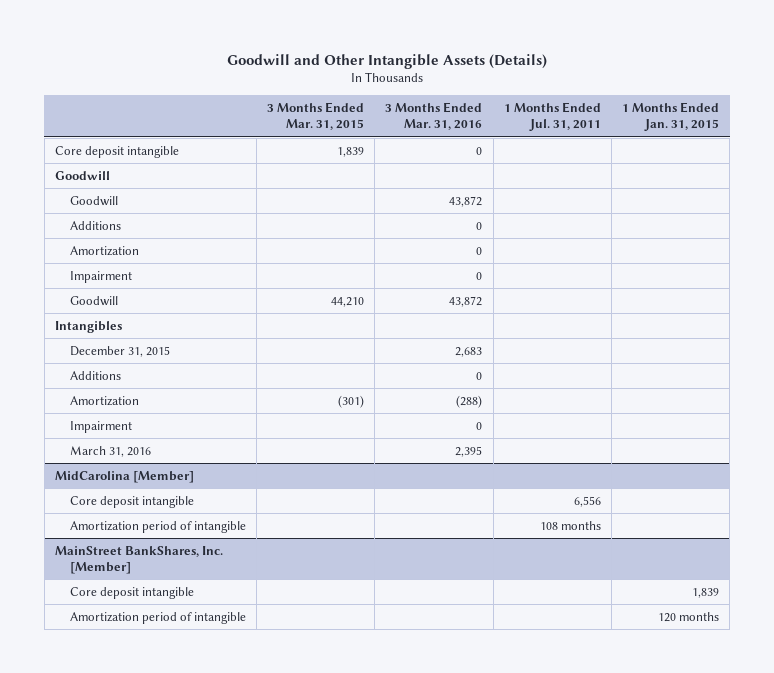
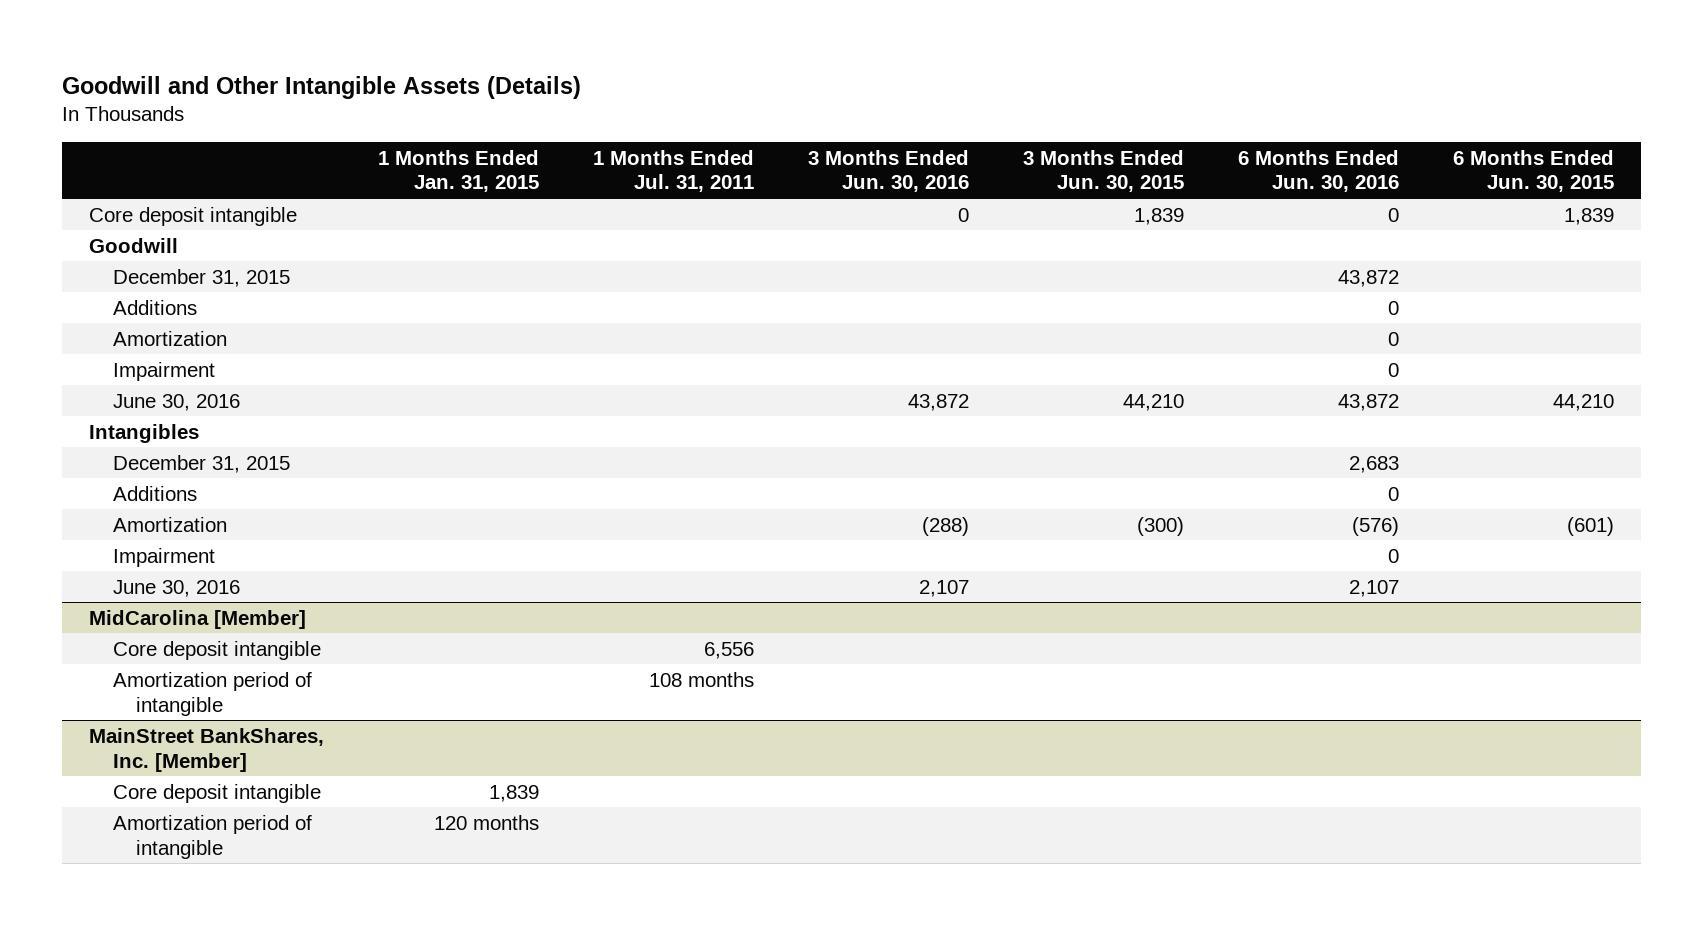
[267,102,365,131] 3 Months Ended Mar. 31, 2015 -> none
[385,102,483,131] 3 Months Ended Mar. 31, 2016 -> none
none -> [807,149,969,193] 3 Months Ended Jun. 30, 2016
none -> [1022,149,1184,193] 3 Months Ended Jun. 30, 2015
none -> [1237,149,1399,193] 6 Months Ended Jun. 30, 2016
none -> [1452,149,1614,193] 6 Months Ended Jun. 30, 2015
[69,195,118,206] Goodwill -> [112,268,290,287] December 31, 2015
[69,295,118,306] Goodwill -> [112,393,240,411] June 30, 2016
[69,445,151,457] March 31, 2016 -> [112,579,240,597] June 30, 2016

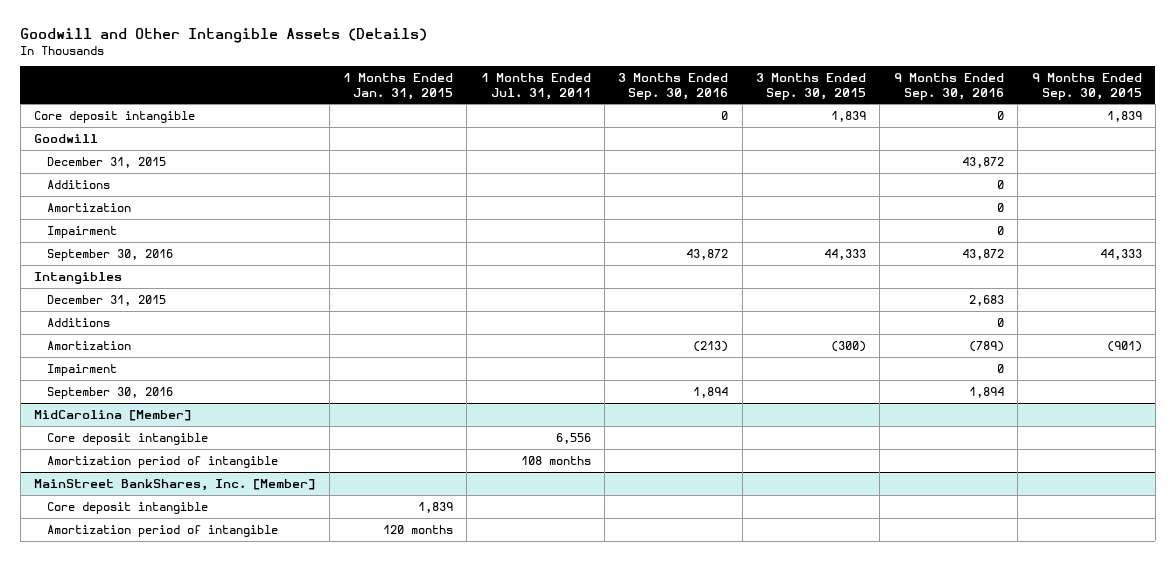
[807,149,969,193] 3 Months Ended Jun. 30, 2016 -> none
[1022,149,1184,193] 3 Months Ended Jun. 30, 2015 -> none
[1237,149,1399,193] 6 Months Ended Jun. 30, 2016 -> none
[1452,149,1614,193] 6 Months Ended Jun. 30, 2015 -> none
none -> [618,73,729,100] 3 Months Ended Sep. 30, 2016
none -> [756,73,867,100] 3 Months Ended Sep. 30, 2015
none -> [893,73,1004,100] 9 Months Ended Sep. 30, 2016
none -> [1031,73,1142,100] 9 Months Ended Sep. 30, 2015
[112,393,240,411] June 30, 2016 -> [47,248,174,261] September 30, 2016
[112,579,240,597] June 30, 2016 -> [47,386,174,399] September 30, 2016

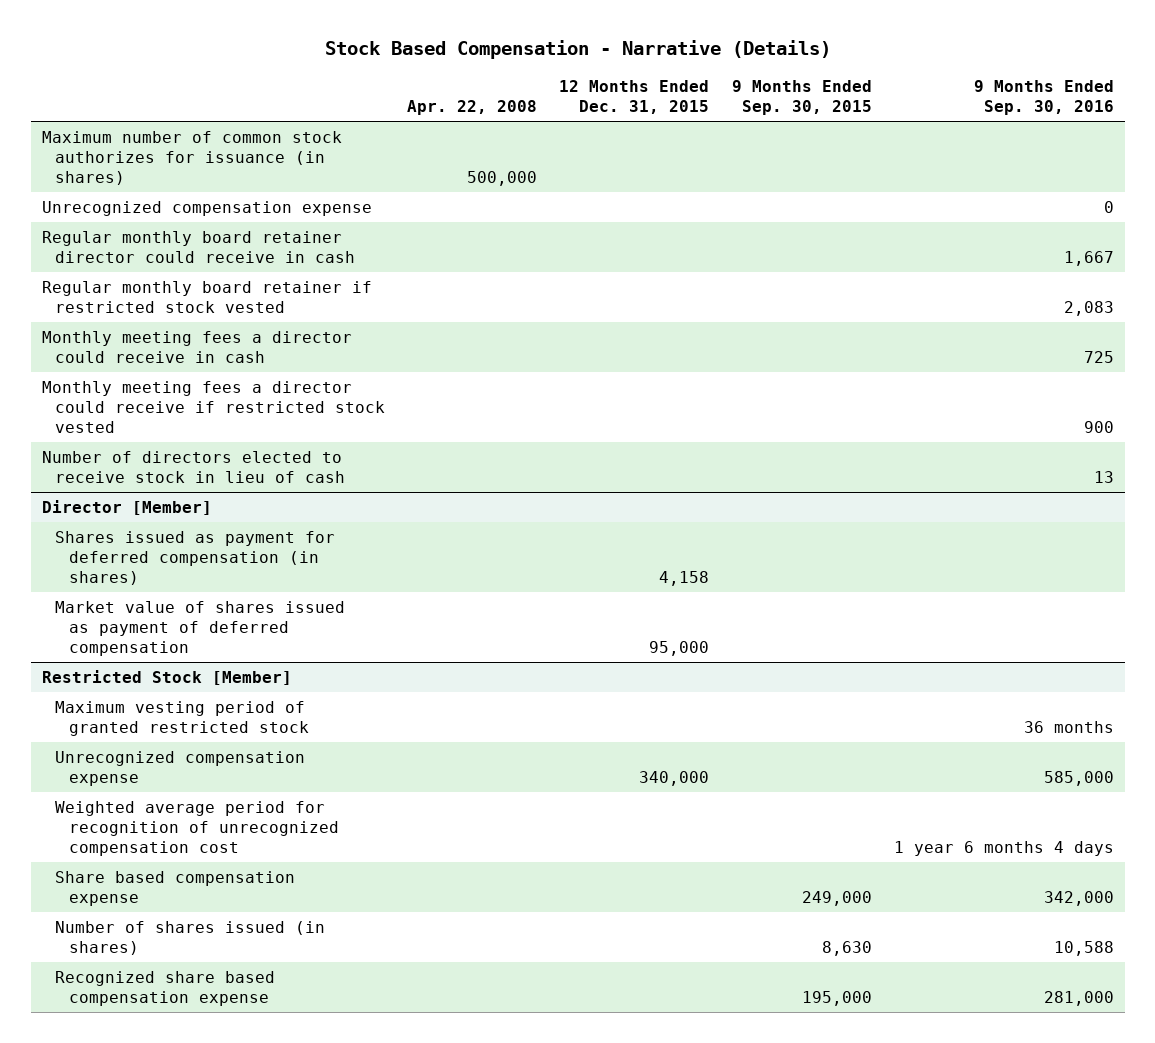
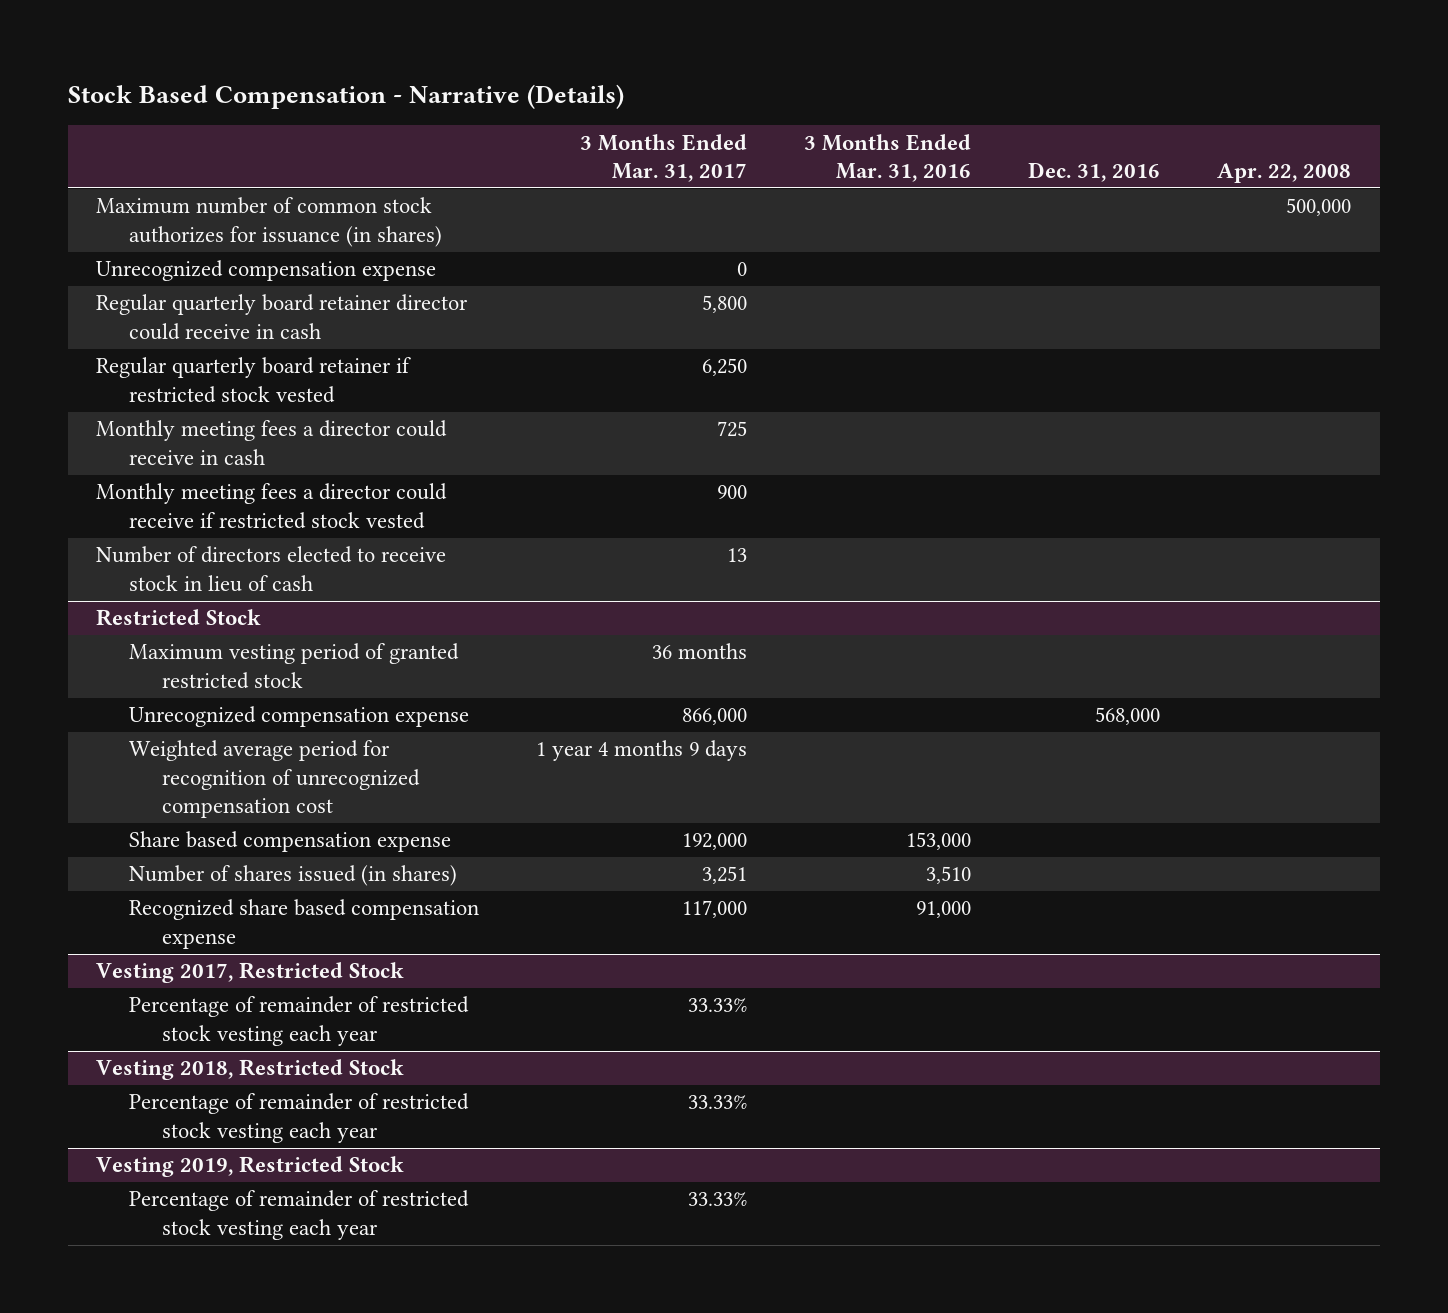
[559,80,710,115] 12 Months Ended Dec. 31, 2015 -> none
[731,80,872,116] 9 Months Ended Sep. 30, 2015 -> none
[973,80,1114,116] 9 Months Ended Sep. 30, 2016 -> none
none -> [580,133,748,183] 3 Months Ended Mar. 31, 2017
none -> [804,133,972,183] 3 Months Ended Mar. 31, 2016
none -> [1028,162,1161,183] Dec. 31, 2016
[41,230,356,264] Regular monthly board retainer director could receive in cash -> [96,294,469,340] Regular quarterly board retainer director could receive in cash
[41,280,372,314] Regular monthly board retainer if restricted stock vested -> [96,357,412,403] Regular quarterly board retainer if restricted stock vested
[41,499,212,515] Director [Member] -> none
[55,530,336,586] Shares issued as payment for deferred compensation (in shares) -> none
[55,600,346,657] Market value of shares issued as payment of deferred compensation -> none
[41,669,292,685] Restricted Stock [Member] -> [96,609,262,627] Restricted Stock
none -> [96,962,405,984] Vesting 2017, Restricted Stock
none -> [128,996,469,1046] Percentage of remainder of restricted stock vesting each year
none -> [96,1059,405,1081] Vesting 2018, Restricted Stock
none -> [128,1093,469,1143] Percentage of remainder of restricted stock vesting each year
none -> [96,1156,405,1178] Vesting 2019, Restricted Stock
none -> [128,1190,469,1240] Percentage of remainder of restricted stock vesting each year

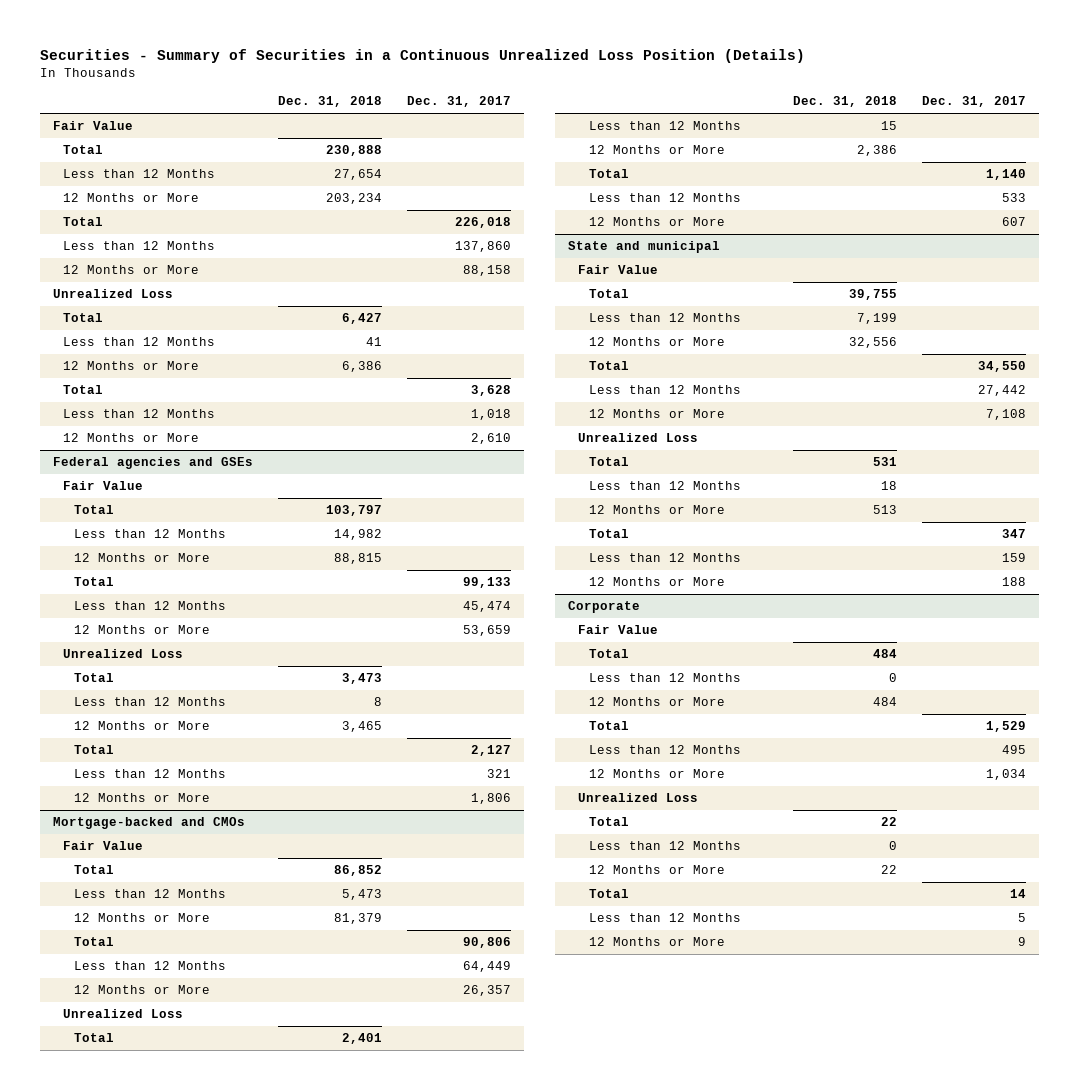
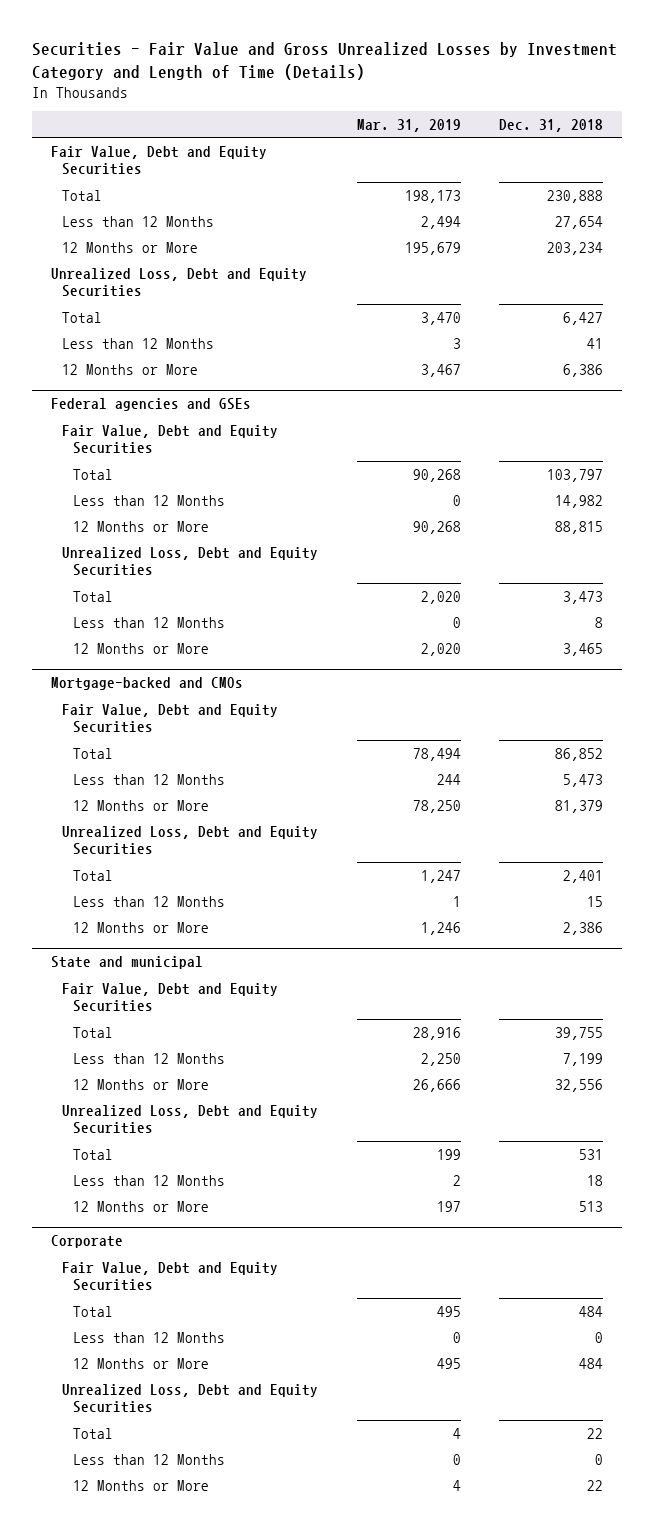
[40,48,806,63] Securities - Summary of Securities in a Continuous Unrealized Loss Position (Details) -> [31,42,617,81] Securities - Fair Value and Gross Unrealized Losses by Investment Category and Length of Time (Details)
[407,96,512,108] Dec. 31, 2017 -> none
none -> [356,118,461,132] Mar. 31, 2019
[52,121,133,131] Fair Value -> [50,145,267,176] Fair Value, Debt and Equity Securities
[63,217,104,227] Total -> none
[63,241,216,251] Less than 12 Months -> none
[63,265,200,275] 12 Months or More -> none
[52,289,173,299] Unrealized Loss -> [50,267,307,298] Unrealized Loss, Debt and Equity Securities
[63,385,104,395] Total -> none
[63,409,216,419] Less than 12 Months -> none
[63,433,200,443] 12 Months or More -> none
[63,481,144,491] Fair Value -> [62,424,279,455] Fair Value, Debt and Equity Securities
[73,577,114,587] Total -> none
[73,601,226,611] Less than 12 Months -> none
[73,625,210,635] 12 Months or More -> none
[63,649,184,659] Unrealized Loss -> [62,546,319,577] Unrealized Loss, Debt and Equity Securities
[73,745,114,755] Total -> none
[73,769,226,779] Less than 12 Months -> none
[73,793,210,803] 12 Months or More -> none
[63,841,144,851] Fair Value -> [62,703,279,734] Fair Value, Debt and Equity Securities
[73,937,114,947] Total -> none
[73,961,226,971] Less than 12 Months -> none
[73,985,210,995] 12 Months or More -> none
[63,1009,184,1019] Unrealized Loss -> [62,825,319,856] Unrealized Loss, Debt and Equity Securities
[588,169,629,179] Total -> none
[588,193,741,203] Less than 12 Months -> none
[588,217,725,227] 12 Months or More -> none
[578,265,659,275] Fair Value -> [62,982,279,1013] Fair Value, Debt and Equity Securities
[588,361,629,371] Total -> none
[588,385,741,395] Less than 12 Months -> none
[588,409,725,419] 12 Months or More -> none
[578,433,699,443] Unrealized Loss -> [62,1104,319,1135] Unrealized Loss, Debt and Equity Securities
[588,529,629,539] Total -> none
[588,553,741,563] Less than 12 Months -> none
[588,577,725,587] 12 Months or More -> none
[578,625,659,635] Fair Value -> [62,1261,279,1292] Fair Value, Debt and Equity Securities
[588,721,629,731] Total -> none
[588,745,741,755] Less than 12 Months -> none
[588,769,725,779] 12 Months or More -> none
[578,793,699,803] Unrealized Loss -> [62,1383,319,1414] Unrealized Loss, Debt and Equity Securities
[588,889,629,899] Total -> none
[588,913,741,923] Less than 12 Months -> none
[588,937,725,947] 12 Months or More -> none

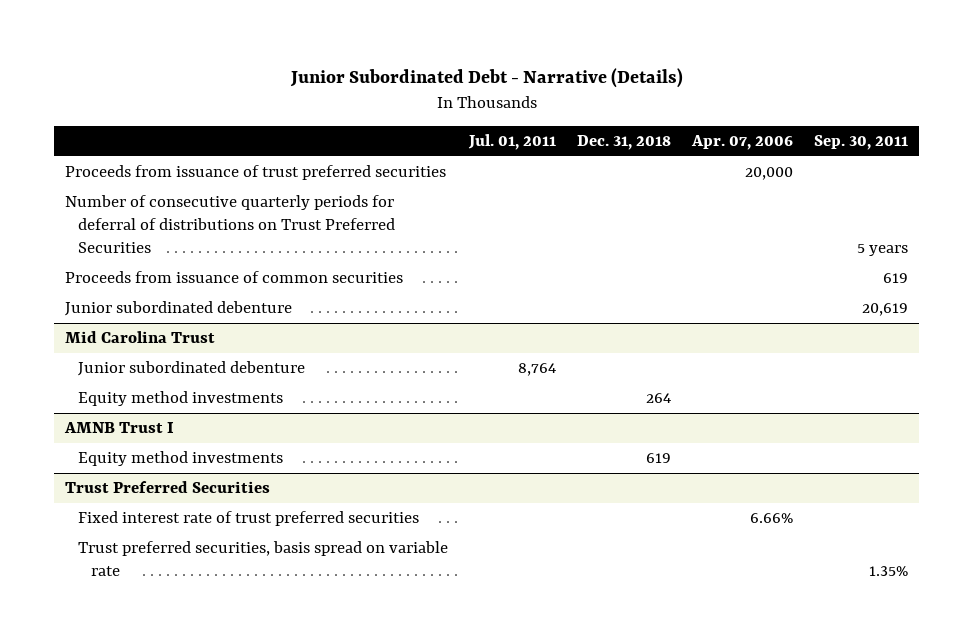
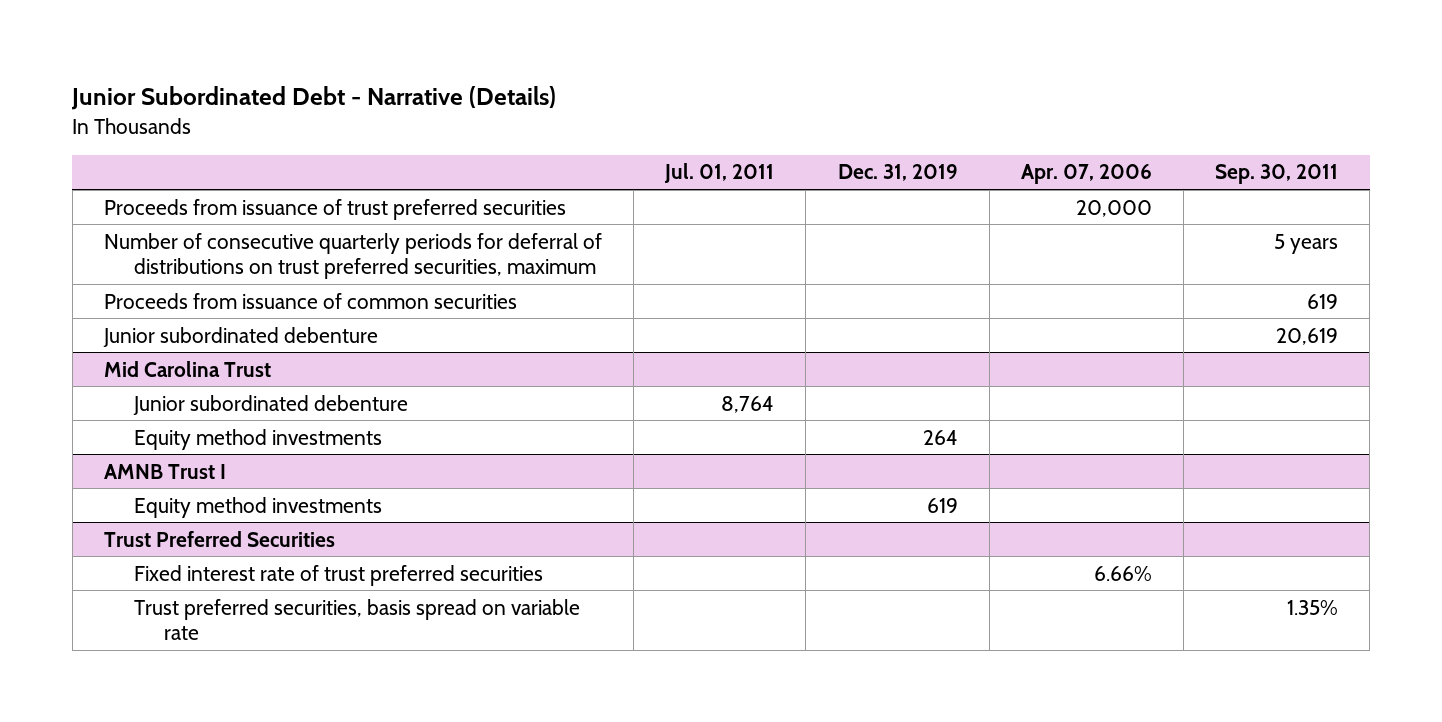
[577,135,672,151] Dec. 31, 2018 -> none
none -> [837,164,958,182] Dec. 31, 2019
[64,195,395,254] Number of consecutive quarterly periods for deferral of distributions on Trust Preferred Securities -> [103,232,602,280] Number of consecutive quarterly periods for deferral of distributions on trust preferred securities, maximum

